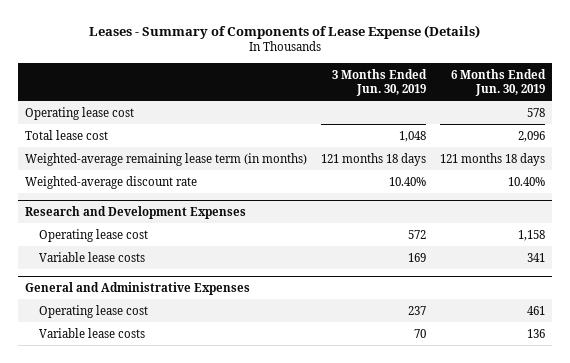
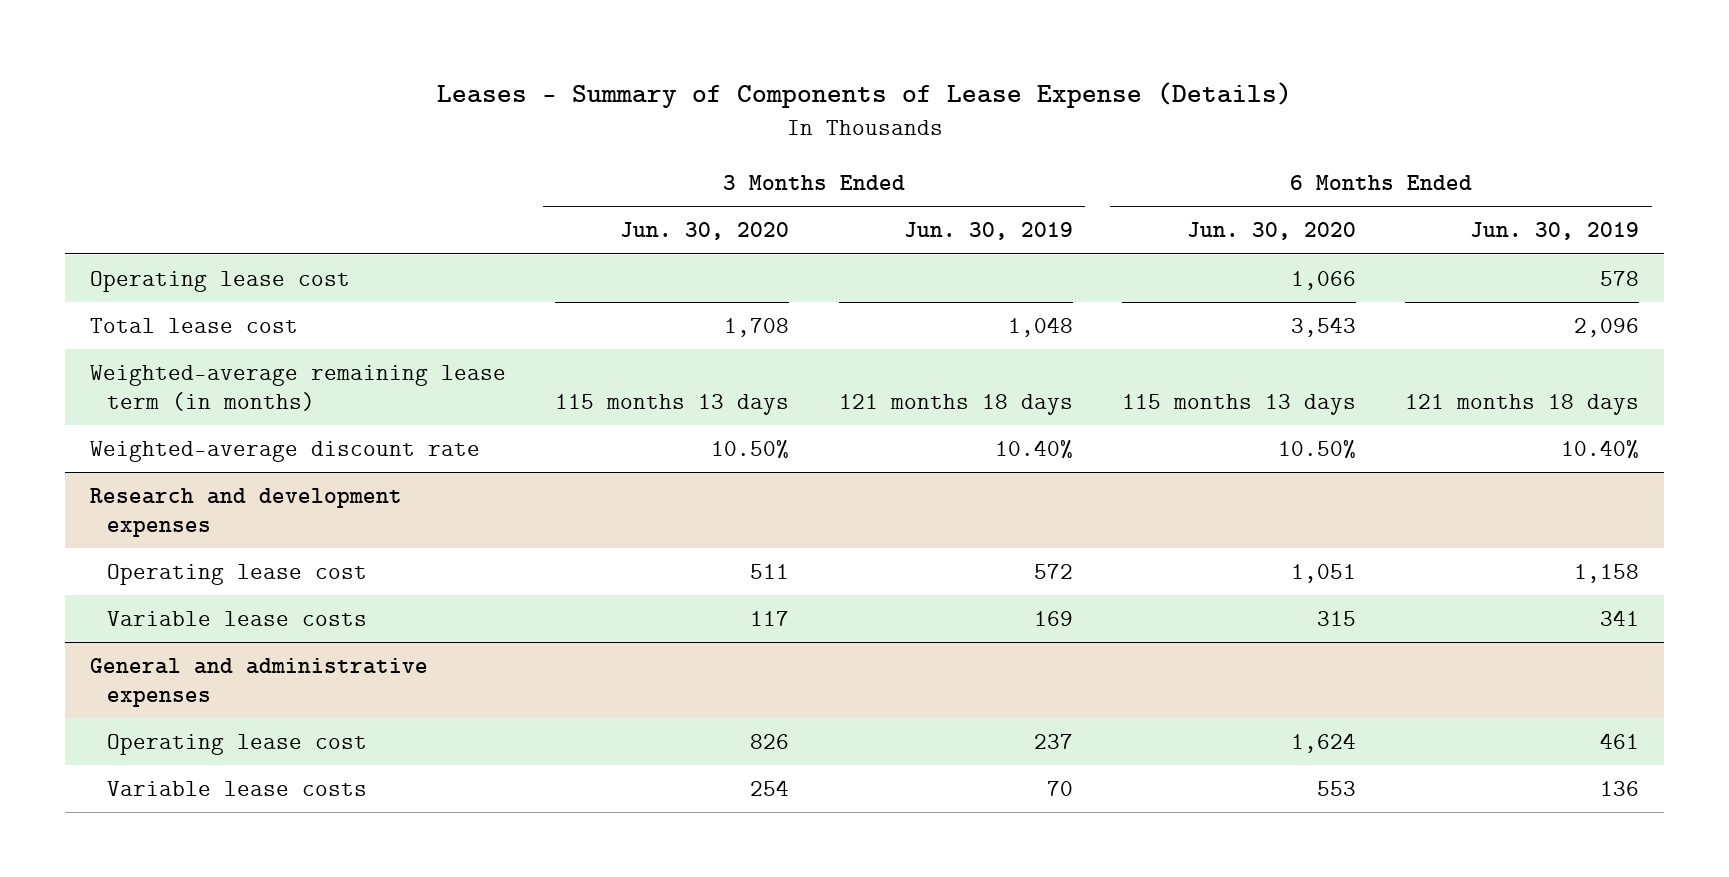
none -> [620,222,790,241] Jun. 30, 2020
none -> [1187,222,1357,241] Jun. 30, 2020
[25,205,247,219] Research and Development Expenses -> [89,488,402,538] Research and development expenses
[25,281,251,295] General and Administrative Expenses -> [89,658,428,708] General and administrative expenses

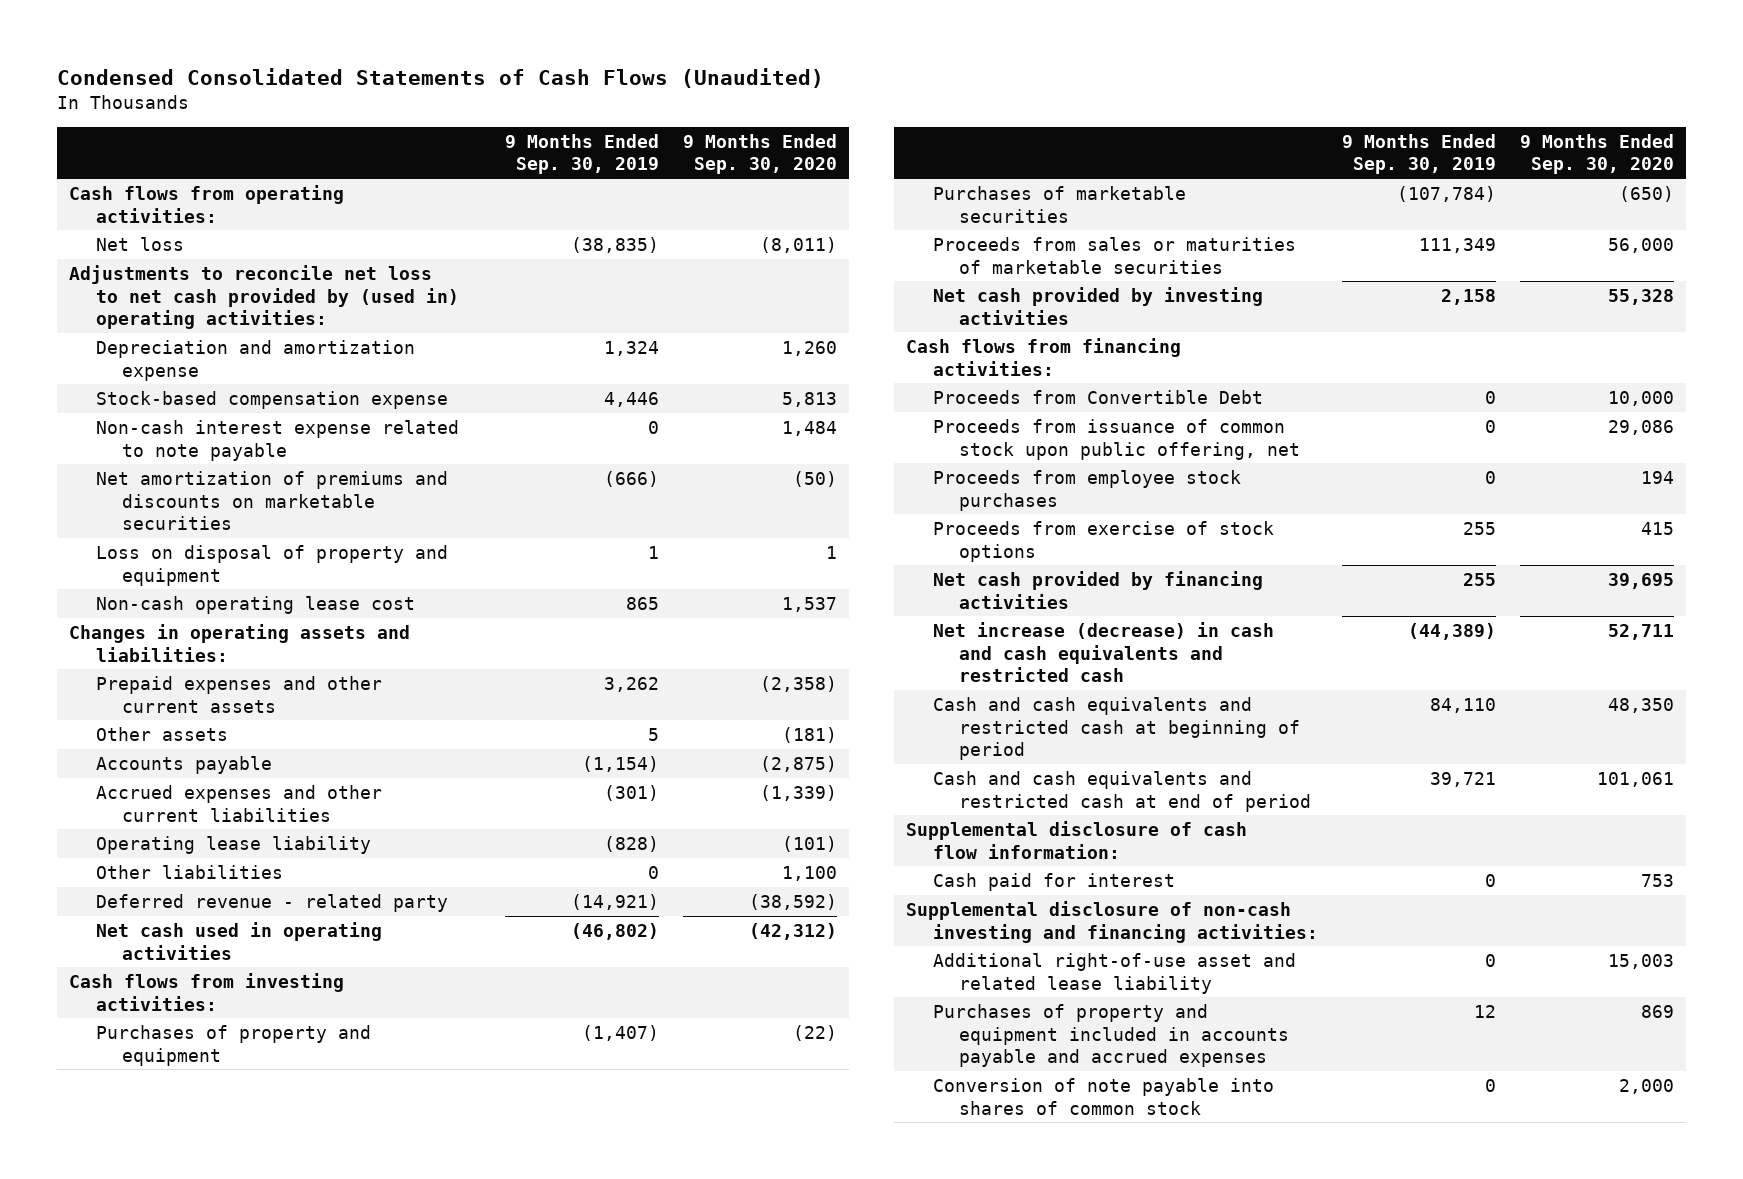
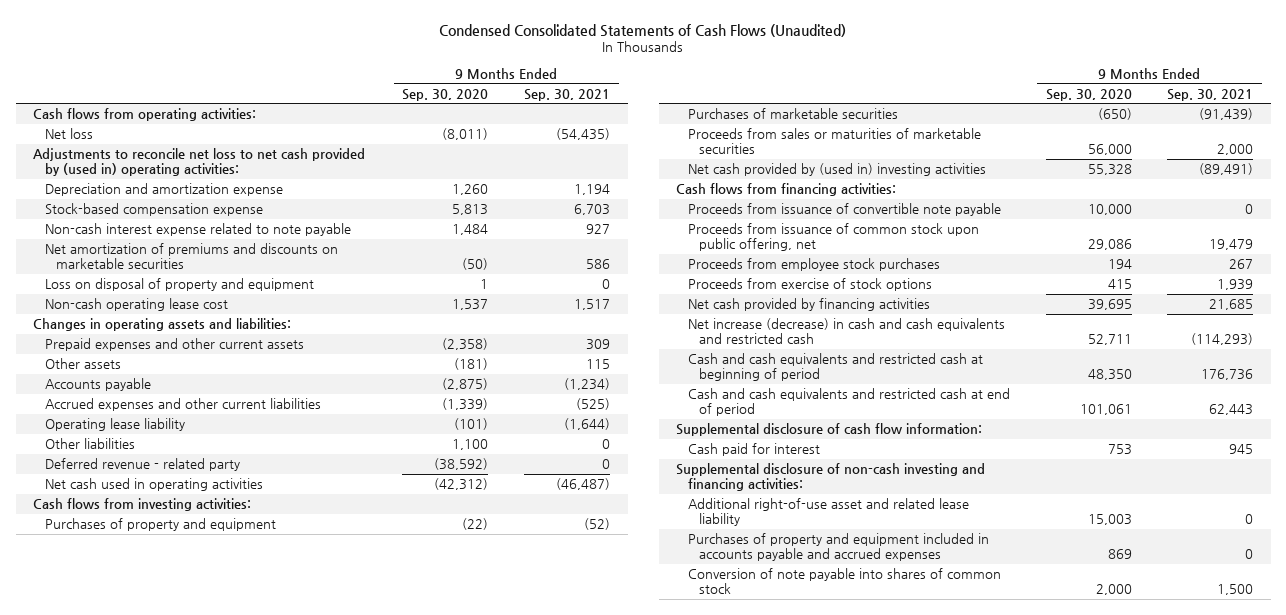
[504,133,659,175] 9 Months Ended Sep. 30, 2019 -> none
none -> [524,88,611,101] Sep. 30, 2021
[932,286,1263,325] Net cash provided by investing activities -> [687,163,986,177] Net cash provided by (used in) investing activities
[932,389,1263,404] Proceeds from Convertible Debt -> [687,203,1001,217] Proceeds from issuance of convertible note payable

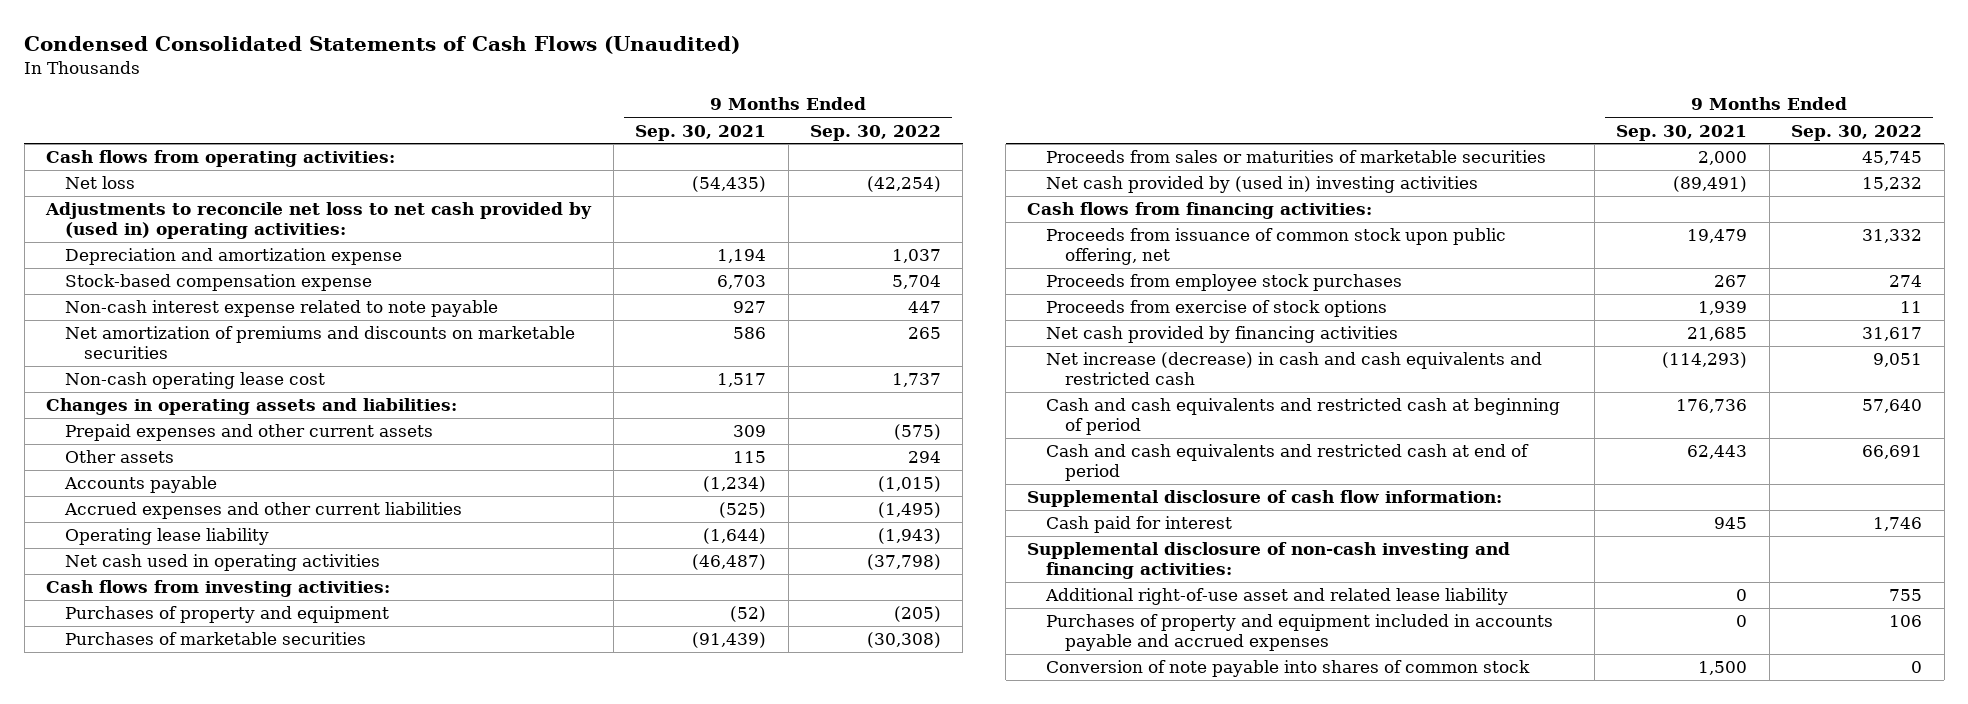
[402,88,489,101] Sep. 30, 2020 -> none
none -> [809,124,941,141] Sep. 30, 2022
[44,278,314,292] Loss on disposal of property and equipment -> none
[44,438,135,450] Other liabilities -> none
[44,458,240,472] Deferred revenue - related party -> none
[687,203,1001,217] Proceeds from issuance of convertible note payable -> none

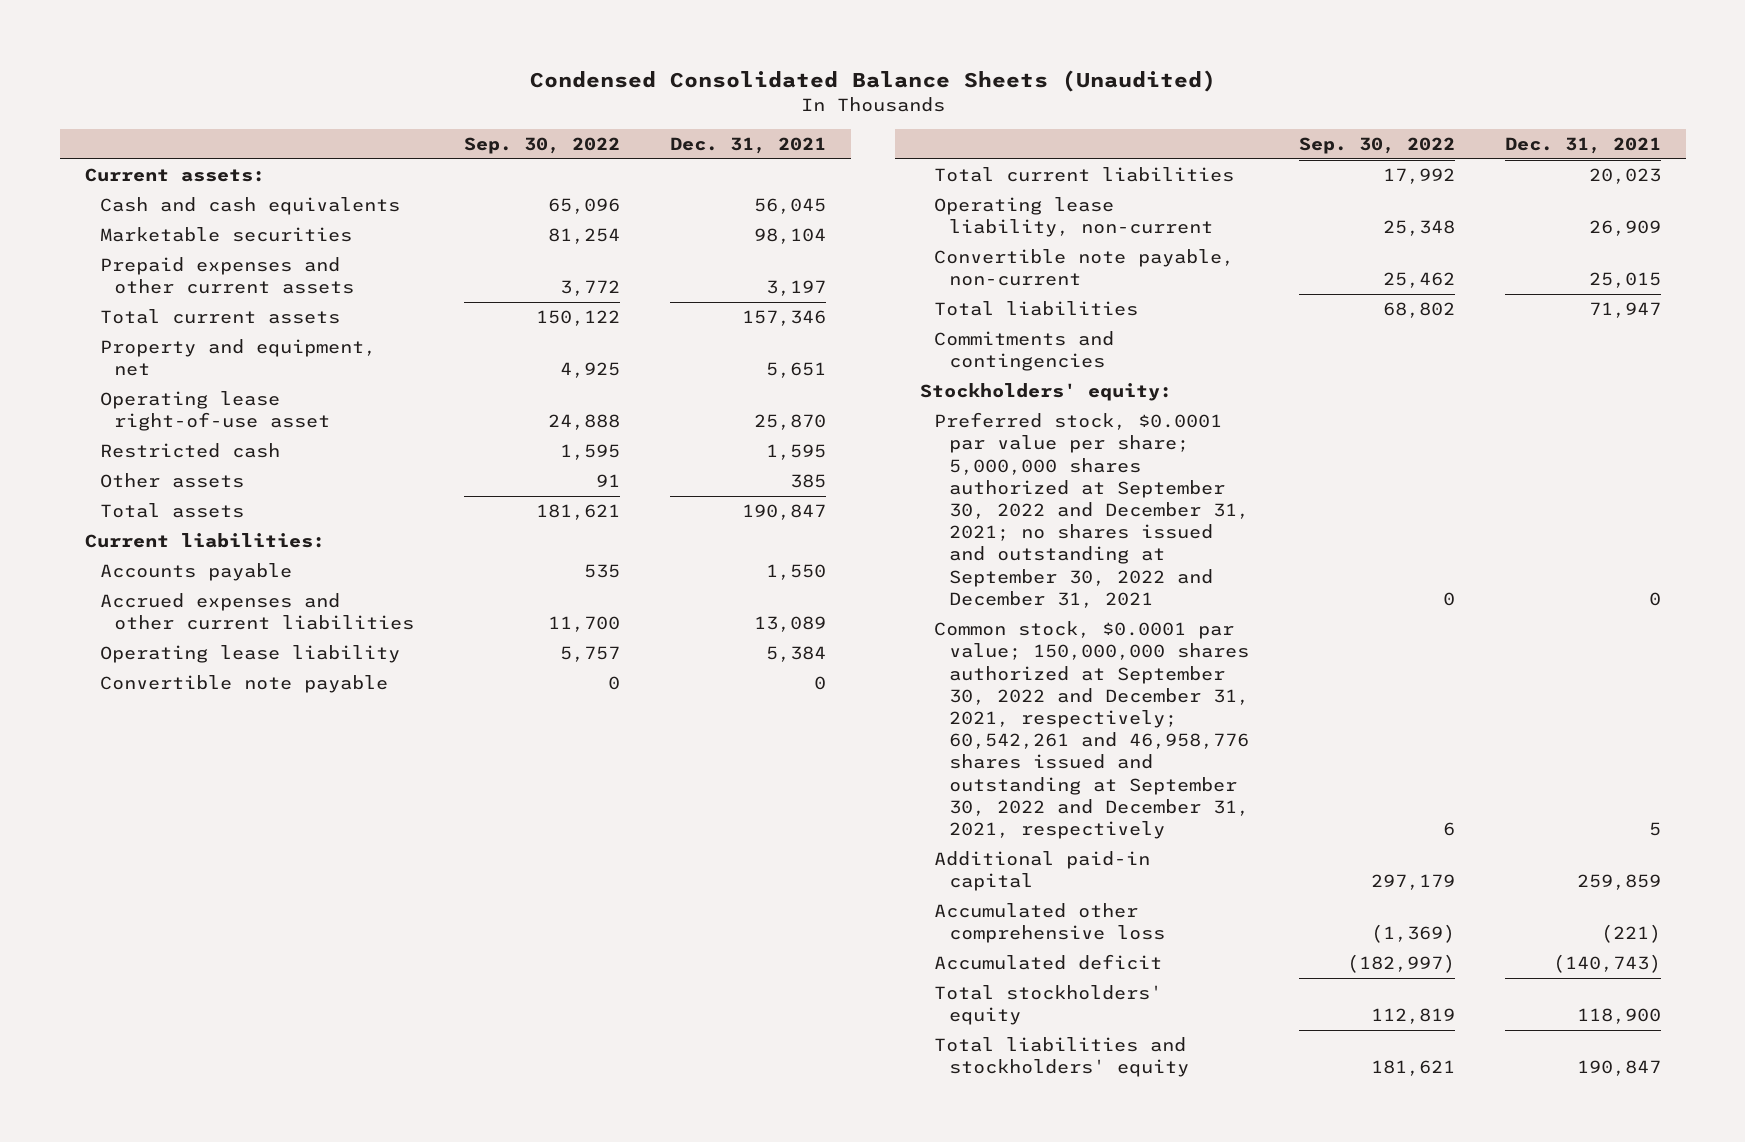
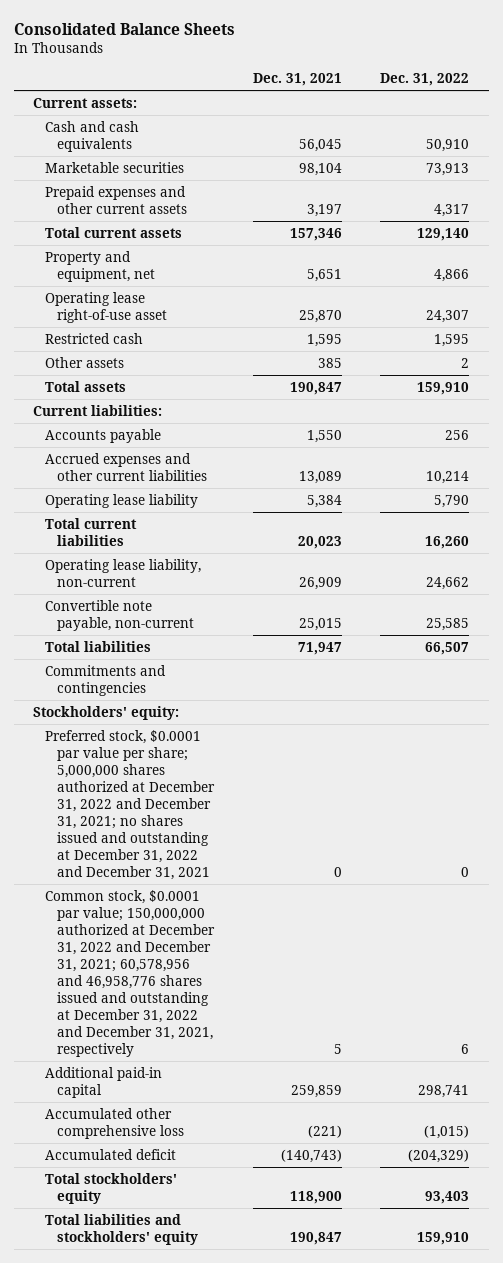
[529,70,1216,93] Condensed Consolidated Balance Sheets (Unaudited) -> [14,22,236,35] Consolidated Balance Sheets
[464,136,621,154] Sep. 30, 2022 -> none
none -> [380,73,470,87] Dec. 31, 2022
[99,675,388,694] Convertible note payable -> none
[934,412,1250,608] Preferred stock, $0.0001 par value per share; 5,000,000 shares authorized at September 30, 2022 and December 31, 2021; no shares issued and outstanding at September 30, 2022 and December 31, 2021 -> [45,729,216,881] Preferred stock, $0.0001 par value per share; 5,000,000 shares authorized at December 31, 2022 and December 31, 2021; no shares issued and outstanding at December 31, 2022 and December 31, 2021
[934,621,1250,840] Common stock, $0.0001 par value; 150,000,000 shares authorized at September 30, 2022 and December 31, 2021, respectively; 60,542,261 and 46,958,776 shares issued and outstanding at September 30, 2022 and December 31, 2021, respectively -> [45,889,216,1058] Common stock, $0.0001 par value; 150,000,000 authorized at December 31, 2022 and December 31, 2021; 60,578,956 and 46,958,776 shares issued and outstanding at December 31, 2022 and December 31, 2021, respectively

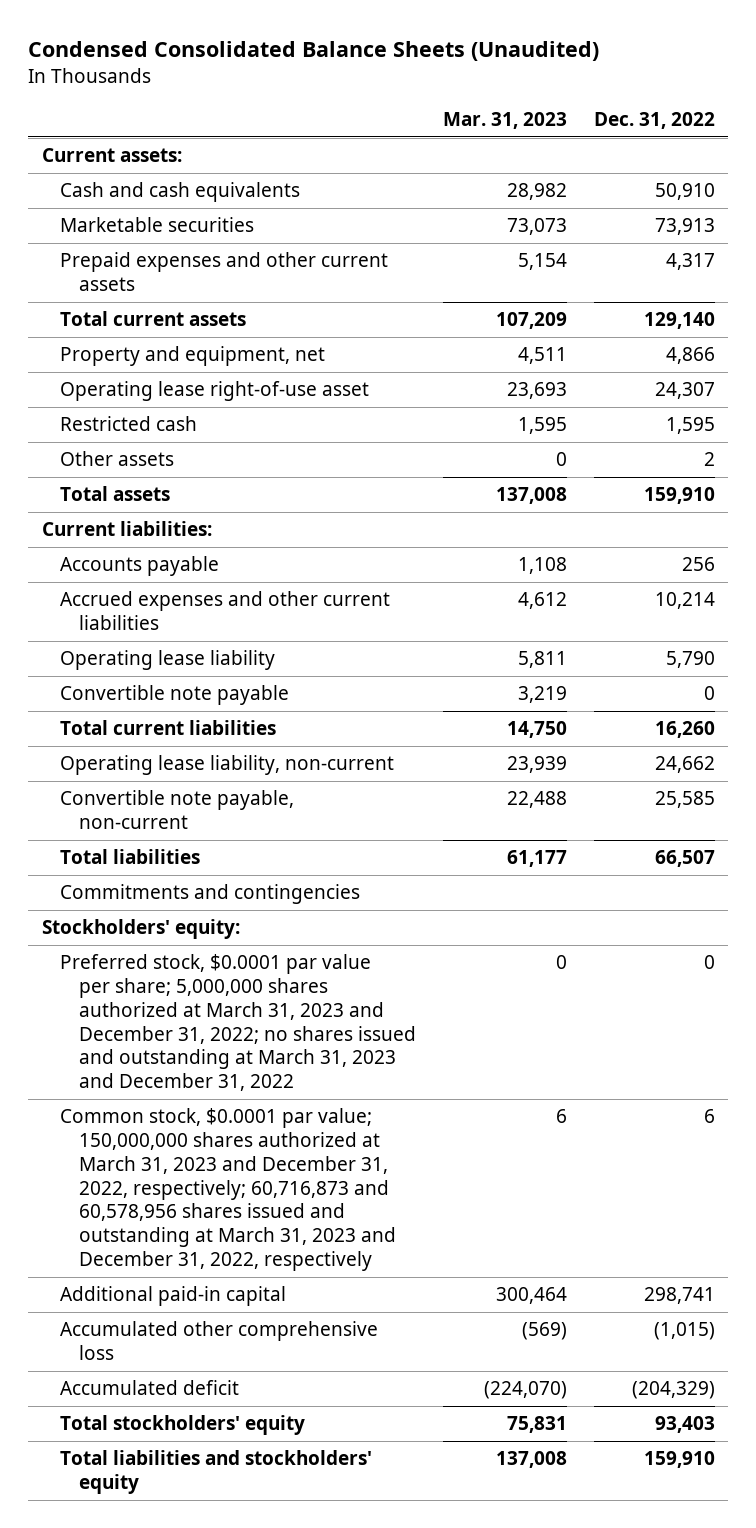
[14,22,236,35] Consolidated Balance Sheets -> [28,41,600,62] Condensed Consolidated Balance Sheets (Unaudited)
[252,73,342,87] Dec. 31, 2021 -> none
none -> [442,111,567,129] Mar. 31, 2023
none -> [60,685,290,706] Convertible note payable
[45,729,216,881] Preferred stock, $0.0001 par value per share; 5,000,000 shares authorized at December 31, 2022 and December 31, 2021; no shares issued and outstanding at December 31, 2022 and December 31, 2021 -> [60,954,416,1092] Preferred stock, $0.0001 par value per share; 5,000,000 shares authorized at March 31, 2023 and December 31, 2022; no shares issued and outstanding at March 31, 2023 and December 31, 2022
[45,889,216,1058] Common stock, $0.0001 par value; 150,000,000 authorized at December 31, 2022 and December 31, 2021; 60,578,956 and 46,958,776 shares issued and outstanding at December 31, 2022 and December 31, 2021, respectively -> [60,1108,396,1271] Common stock, $0.0001 par value; 150,000,000 shares authorized at March 31, 2023 and December 31, 2022, respectively; 60,716,873 and 60,578,956 shares issued and outstanding at March 31, 2023 and December 31, 2022, respectively

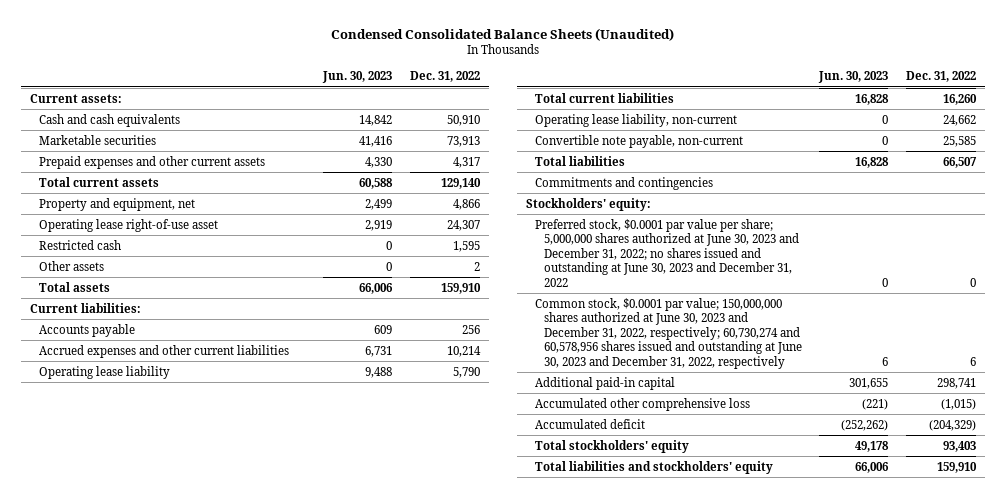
[442,111,567,129] Mar. 31, 2023 -> none
none -> [322,71,393,84] Jun. 30, 2023
[60,685,290,706] Convertible note payable -> none
[60,954,416,1092] Preferred stock, $0.0001 par value per share; 5,000,000 shares authorized at March 31, 2023 and December 31, 2022; no shares issued and outstanding at March 31, 2023 and December 31, 2022 -> [534,218,799,287] Preferred stock, $0.0001 par value per share; 5,000,000 shares authorized at June 30, 2023 and December 31, 2022; no shares issued and outstanding at June 30, 2023 and December 31, 2022
[60,1108,396,1271] Common stock, $0.0001 par value; 150,000,000 shares authorized at March 31, 2023 and December 31, 2022, respectively; 60,716,873 and 60,578,956 shares issued and outstanding at March 31, 2023 and December 31, 2022, respectively -> [534,297,802,369] Common stock, $0.0001 par value; 150,000,000 shares authorized at June 30, 2023 and December 31, 2022, respectively; 60,730,274 and 60,578,956 shares issued and outstanding at June 30, 2023 and December 31, 2022, respectively

